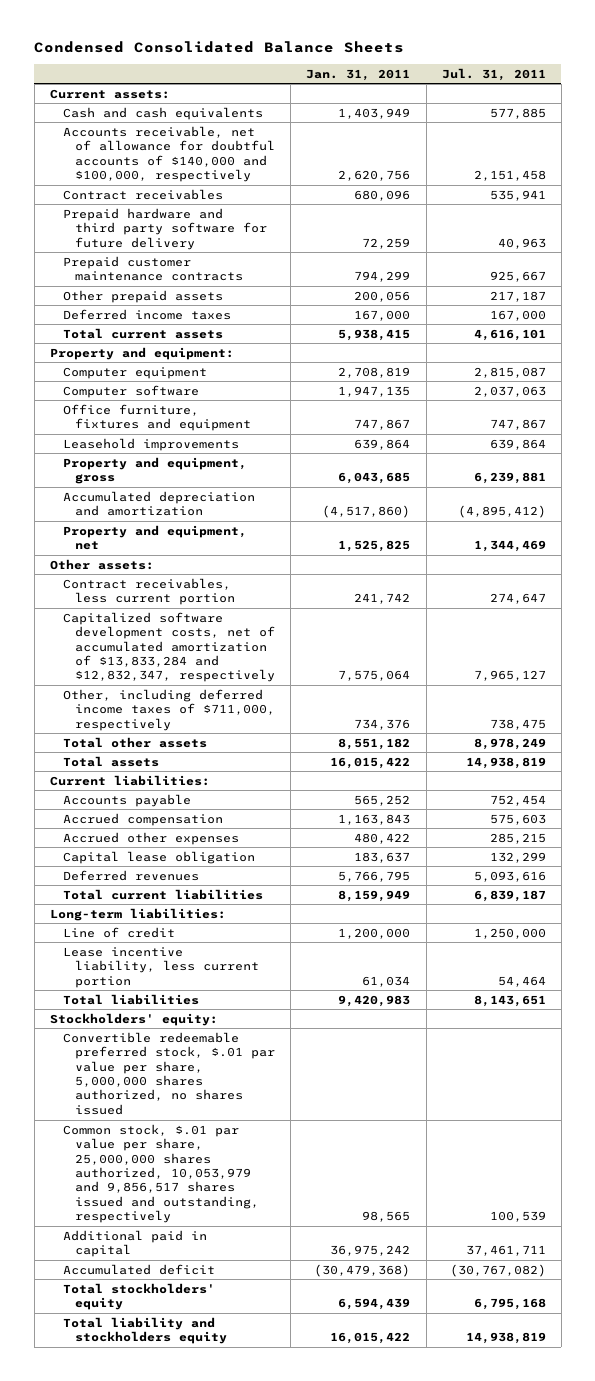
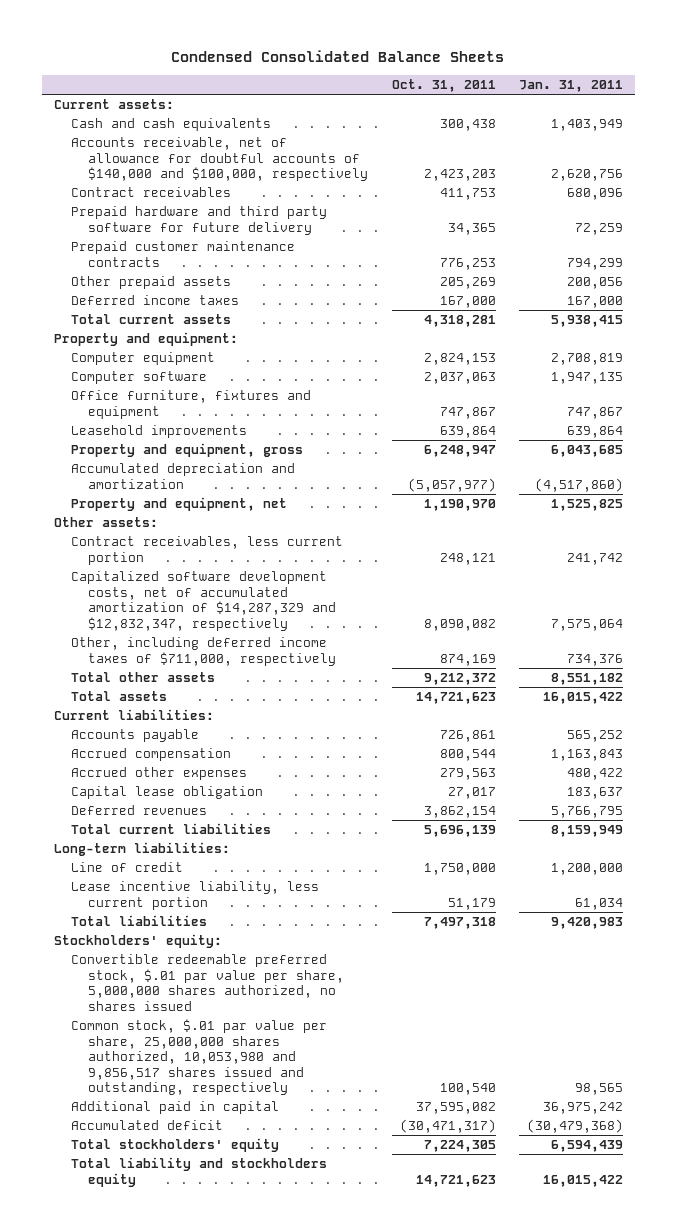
[441,67,546,81] Jul. 31, 2011 -> none
none -> [391,78,496,92] Oct. 31, 2011
[62,611,276,683] Capitalized software development costs, net of accumulated amortization of $13,833,284 and $12,832,347, respectively -> [71,571,337,631] Capitalized software development costs, net of accumulated amortization of $14,287,329 and $12,832,347, respectively
[62,1123,260,1224] Common stock, $.01 par value per share, 25,000,000 shares authorized, 10,053,979 and 9,856,517 shares issued and outstanding, respectively -> [71,1019,328,1096] Common stock, $.01 par value per share, 25,000,000 shares authorized, 10,053,980 and 9,856,517 shares issued and outstanding, respectively

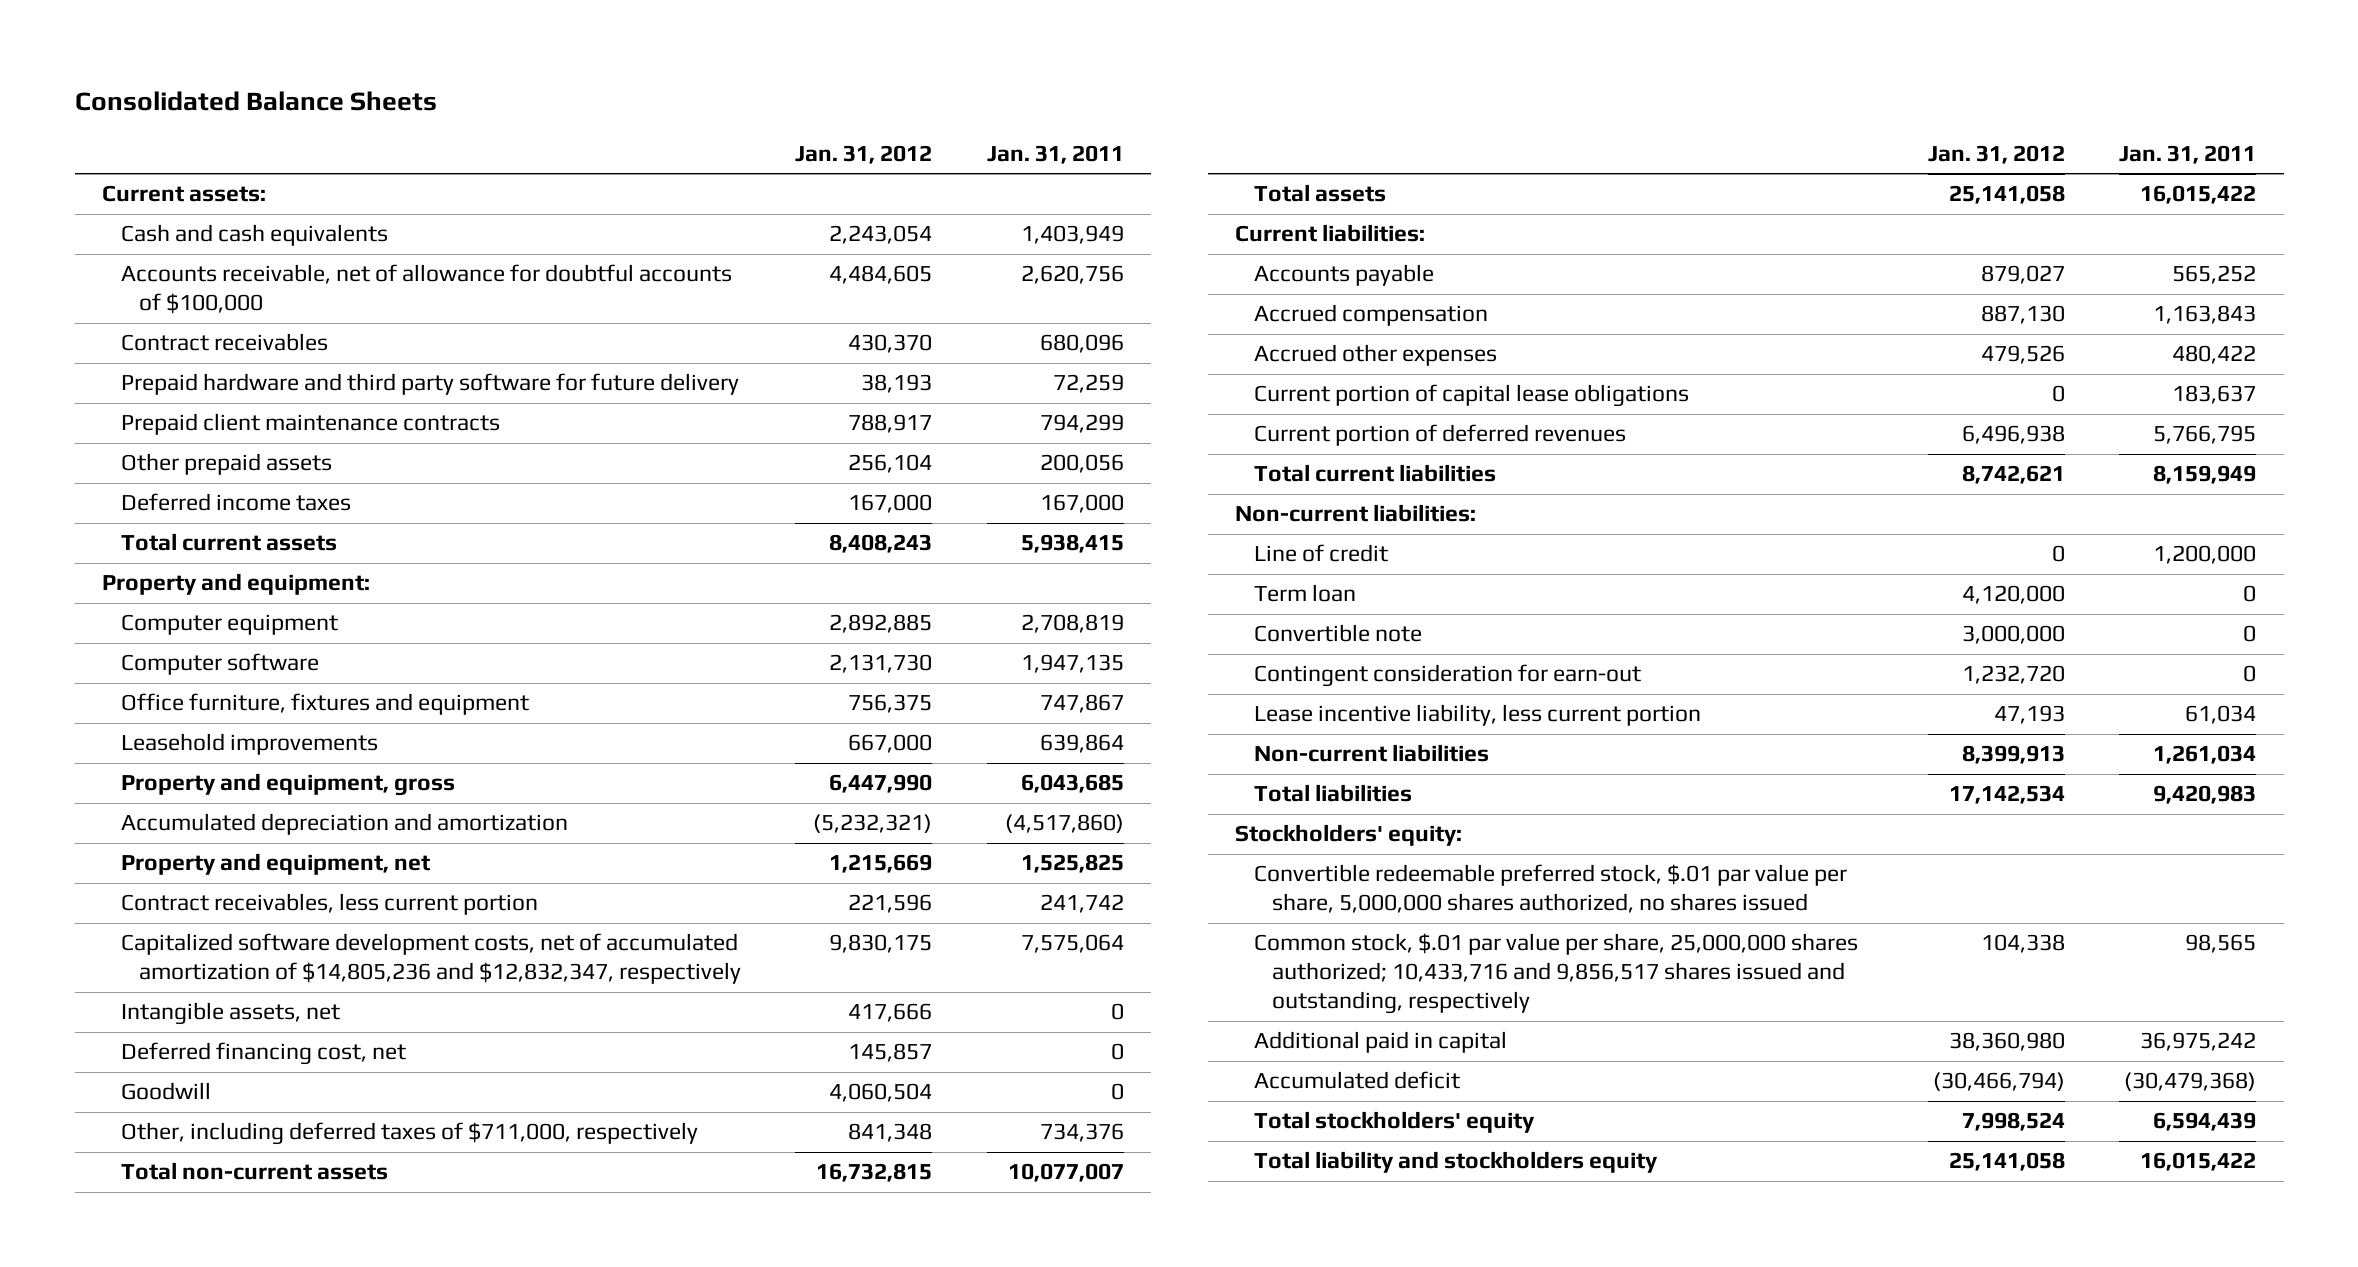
[171,49,505,62] Condensed Consolidated Balance Sheets -> [74,91,437,112] Consolidated Balance Sheets
[391,78,496,92] Oct. 31, 2011 -> none
none -> [795,144,933,164] Jan. 31, 2012
[71,137,369,182] Accounts receivable, net of allowance for doubtful accounts of $140,000 and $100,000, respectively -> [120,264,732,315] Accounts receivable, net of allowance for doubtful accounts of $100,000
[71,241,296,267] Prepaid customer maintenance contracts -> [120,413,500,436] Prepaid client maintenance contracts
[53,517,158,528] Other assets: -> none
[71,672,216,683] Total other assets -> none
[71,571,337,631] Capitalized software development costs, net of accumulated amortization of $14,287,329 and $12,832,347, respectively -> [120,933,742,985] Capitalized software development costs, net of accumulated amortization of $14,805,236 and $12,832,347, respectively
none -> [120,1002,340,1026] Intangible assets, net
none -> [120,1042,406,1066] Deferred financing cost, net
none -> [120,1082,211,1101] Goodwill
[71,637,337,666] Other, including deferred income taxes of $711,000, respectively -> [120,1122,698,1146] Other, including deferred taxes of $711,000, respectively
none -> [120,1162,388,1181] Total non-current assets
[71,786,264,800] Capital lease obligation -> [1253,384,1689,408] Current portion of capital lease obligations
[71,805,208,816] Deferred revenues -> [1253,424,1626,447] Current portion of deferred revenues
[53,842,230,857] Long-term liabilities: -> [1234,504,1476,523] Non-current liabilities:
none -> [1253,584,1356,603] Term loan
none -> [1253,624,1422,643] Convertible note
none -> [1253,664,1641,688] Contingent consideration for earn-out
none -> [1253,744,1489,763] Non-current liabilities
[71,1019,328,1096] Common stock, $.01 par value per share, 25,000,000 shares authorized, 10,053,980 and 9,856,517 shares issued and outstanding, respectively -> [1253,933,1858,1015] Common stock, $.01 par value per share, 25,000,000 shares authorized; 10,433,716 and 9,856,517 shares issued and outstanding, respectively

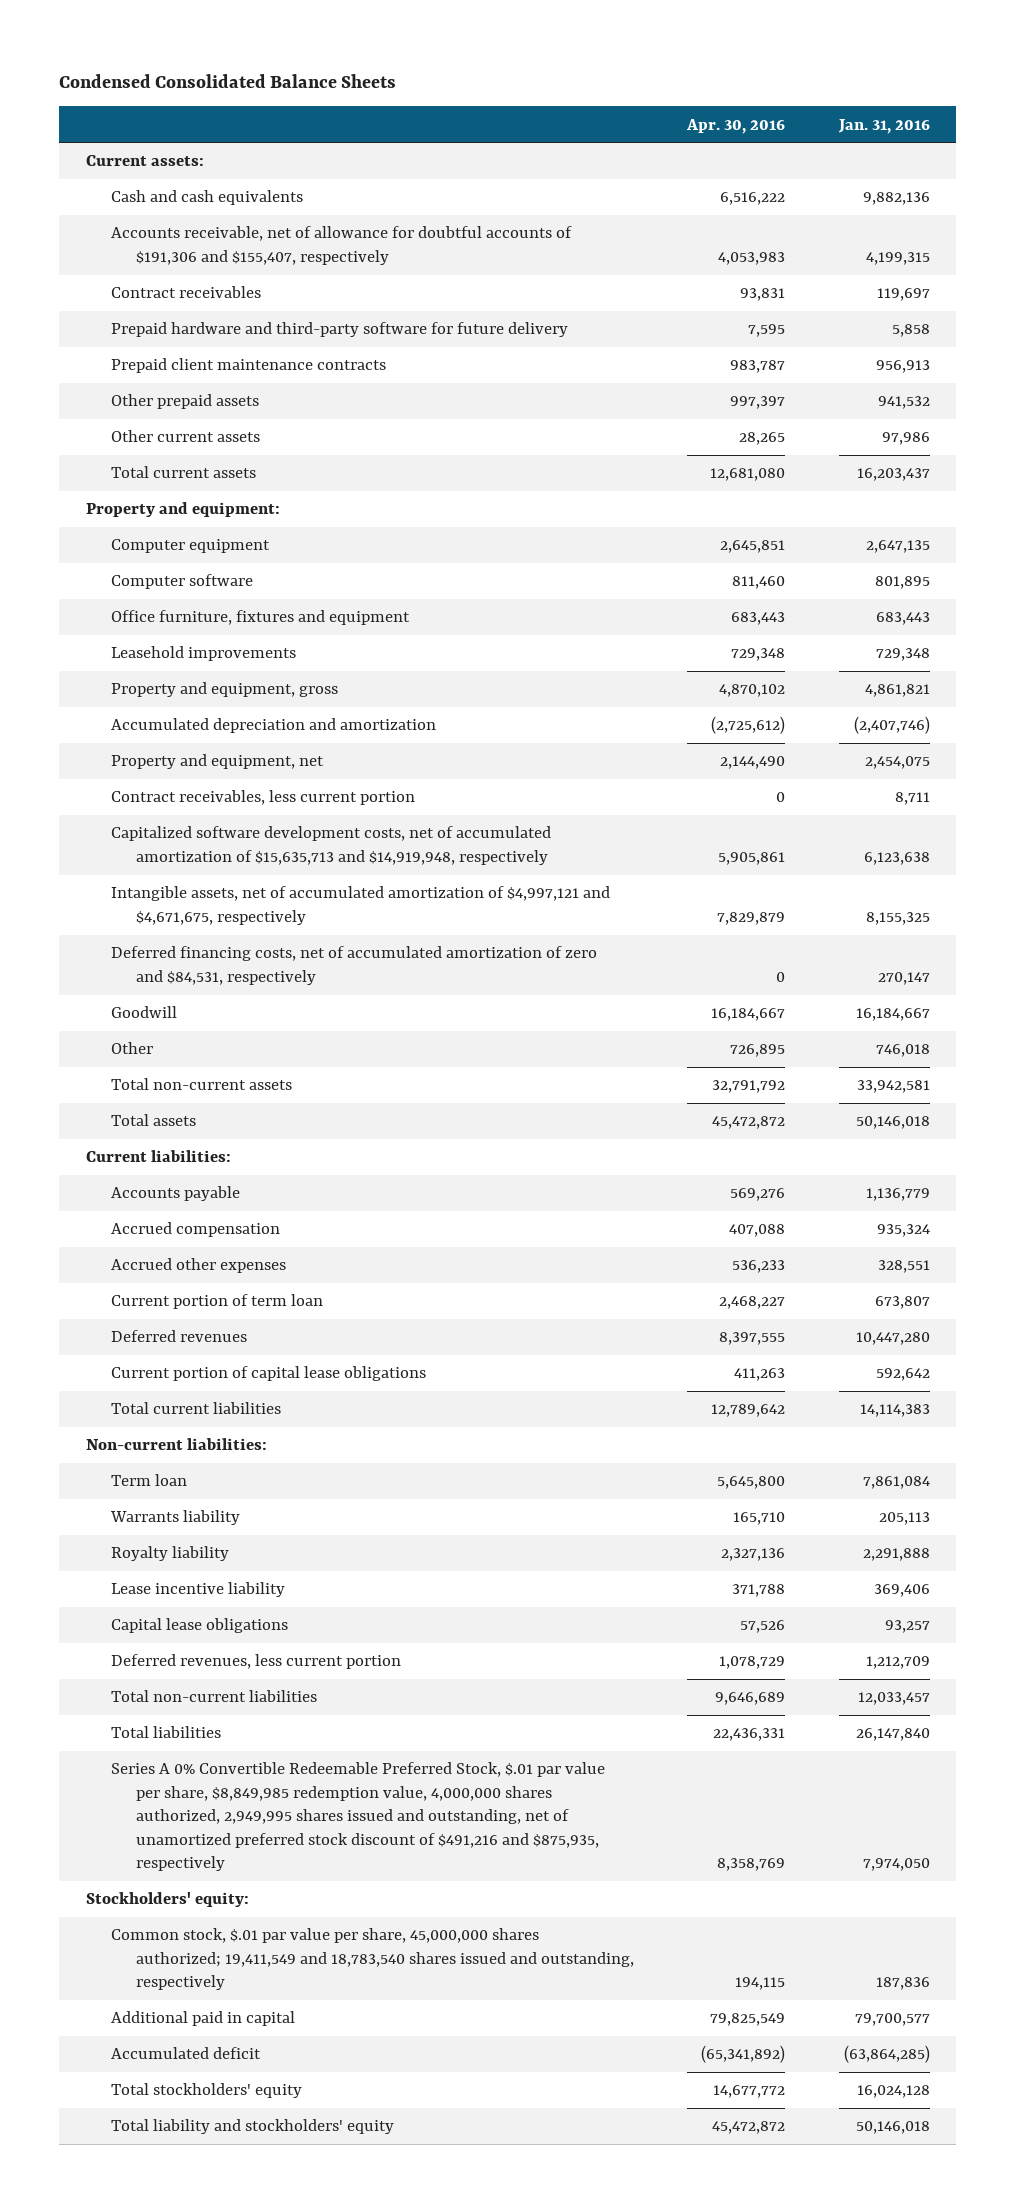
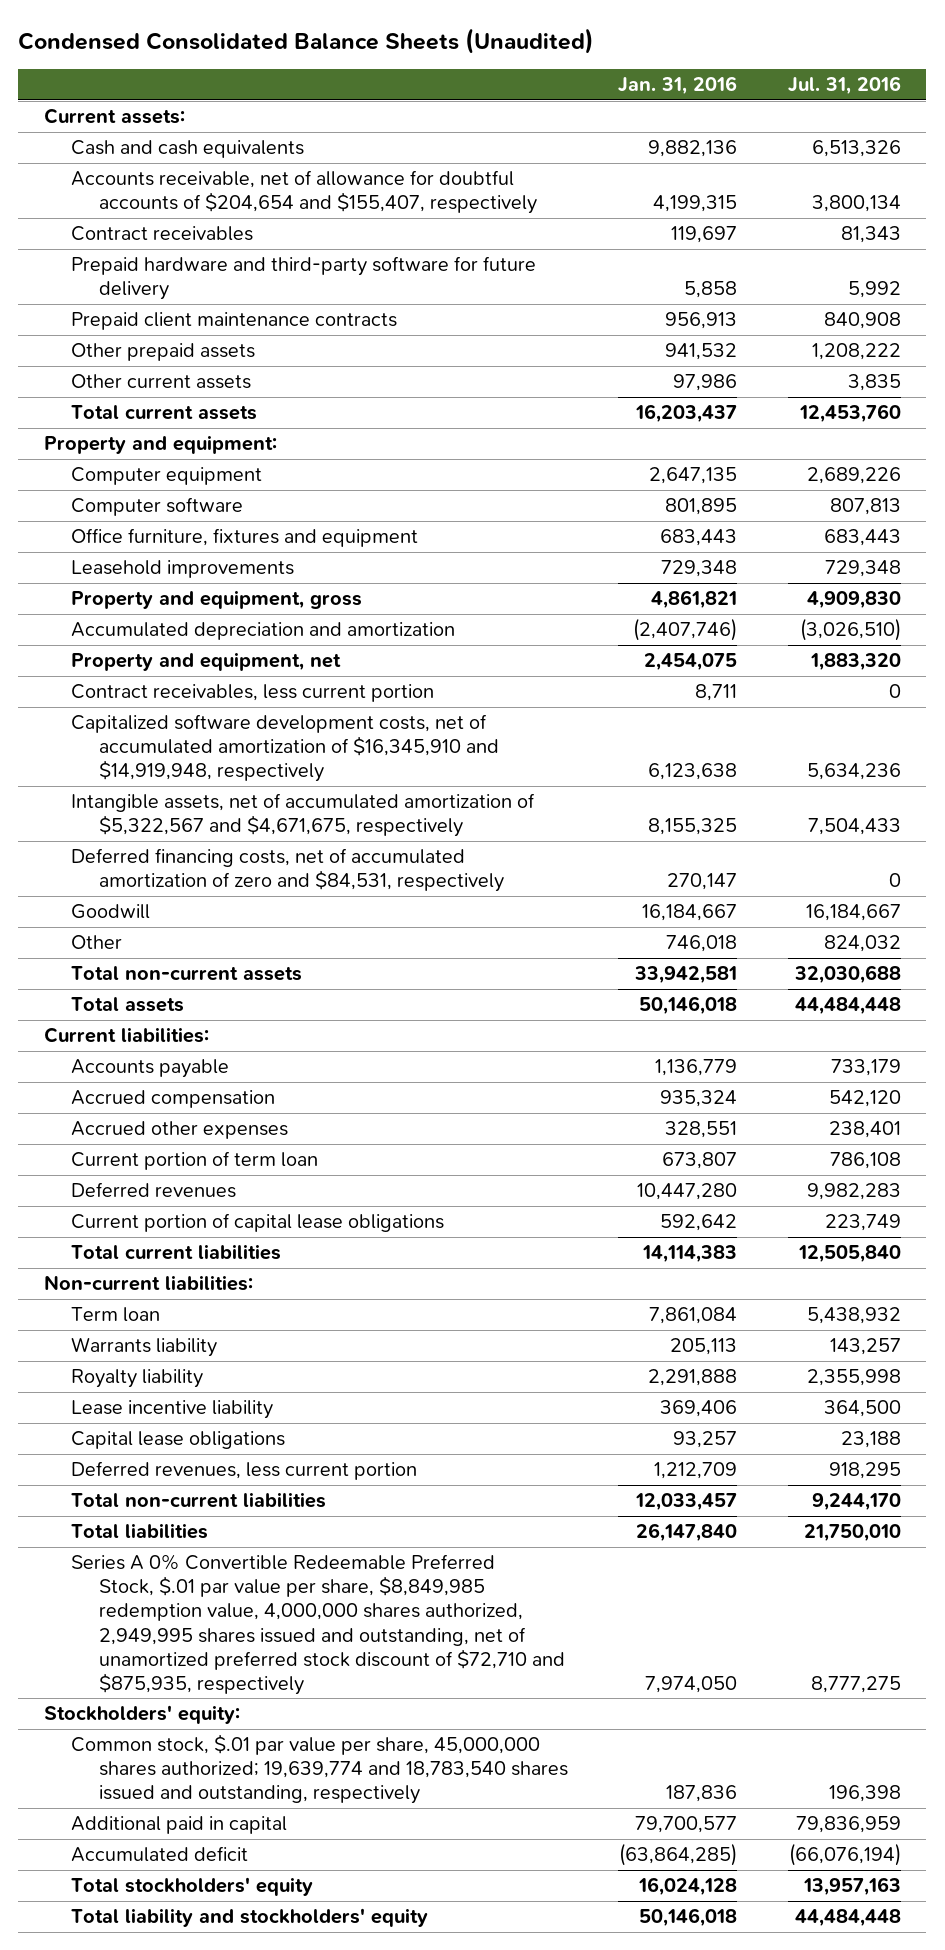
[59,73,397,88] Condensed Consolidated Balance Sheets -> [18,28,595,55] Condensed Consolidated Balance Sheets (Unaudited)
[686,118,786,134] Apr. 30, 2016 -> none
none -> [788,76,902,96] Jul. 31, 2016
[111,226,573,265] Accounts receivable, net of allowance for doubtful accounts of $191,306 and $155,407, respectively -> [71,170,537,215] Accounts receivable, net of allowance for doubtful accounts of $204,654 and $155,407, respectively
[111,826,552,865] Capitalized software development costs, net of accumulated amortization of $15,635,713 and $14,919,948, respectively -> [71,714,499,783] Capitalized software development costs, net of accumulated amortization of $16,345,910 and $14,919,948, respectively
[111,886,611,925] Intangible assets, net of accumulated amortization of $4,997,121 and $4,671,675, respectively -> [71,793,536,838] Intangible assets, net of accumulated amortization of $5,322,567 and $4,671,675, respectively
[111,1762,606,1872] Series A 0% Convertible Redeemable Preferred Stock, $.01 par value per share, $8,849,985 redemption value, 4,000,000 shares authorized, 2,949,995 shares issued and outstanding, net of unamortized preferred stock discount of $491,216 and $875,935, respectively -> [71,1554,565,1695] Series A 0% Convertible Redeemable Preferred Stock, $.01 par value per share, $8,849,985 redemption value, 4,000,000 shares authorized, 2,949,995 shares issued and outstanding, net of unamortized preferred stock discount of $72,710 and $875,935, respectively
[111,1928,635,1991] Common stock, $.01 par value per share, 45,000,000 shares authorized; 19,411,549 and 18,783,540 shares issued and outstanding, respectively -> [71,1734,568,1805] Common stock, $.01 par value per share, 45,000,000 shares authorized; 19,639,774 and 18,783,540 shares issued and outstanding, respectively

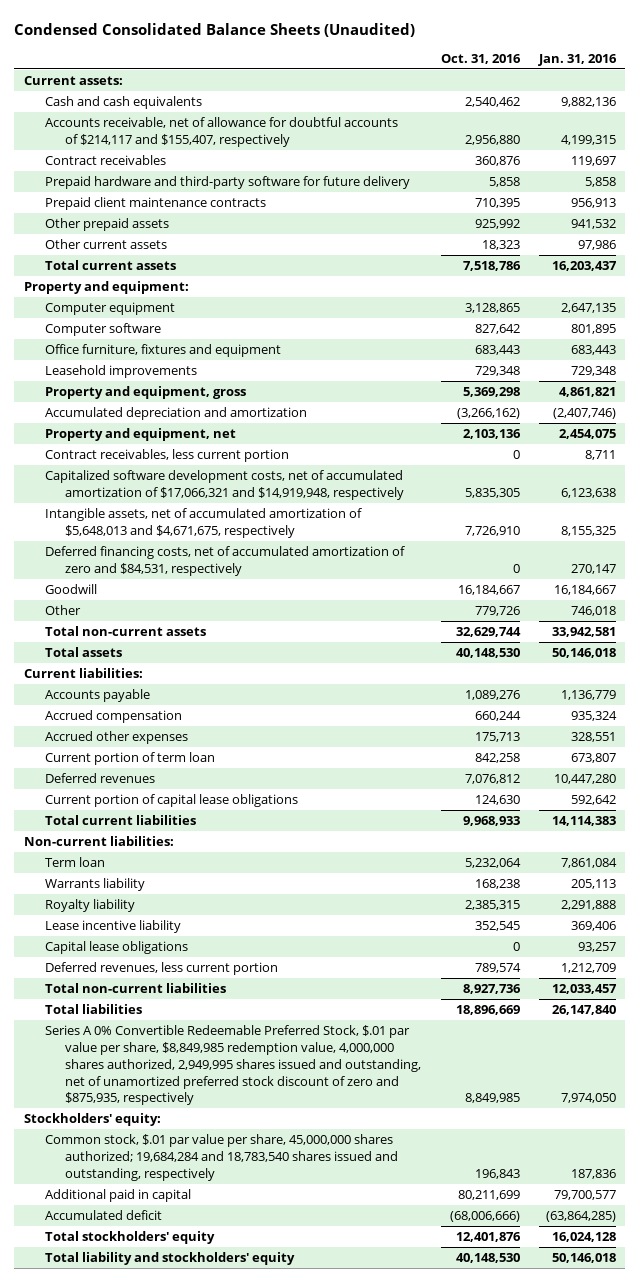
[788,76,902,96] Jul. 31, 2016 -> none
none -> [440,54,521,65] Oct. 31, 2016
[71,170,537,215] Accounts receivable, net of allowance for doubtful accounts of $204,654 and $155,407, respectively -> [44,117,398,147] Accounts receivable, net of allowance for doubtful accounts of $214,117 and $155,407, respectively
[71,714,499,783] Capitalized software development costs, net of accumulated amortization of $16,345,910 and $14,919,948, respectively -> [44,470,405,500] Capitalized software development costs, net of accumulated amortization of $17,066,321 and $14,919,948, respectively
[71,793,536,838] Intangible assets, net of accumulated amortization of $5,322,567 and $4,671,675, respectively -> [44,508,362,538] Intangible assets, net of accumulated amortization of $5,648,013 and $4,671,675, respectively
[71,1554,565,1695] Series A 0% Convertible Redeemable Preferred Stock, $.01 par value per share, $8,849,985 redemption value, 4,000,000 shares authorized, 2,949,995 shares issued and outstanding, net of unamortized preferred stock discount of $72,710 and $875,935, respectively -> [44,1025,422,1106] Series A 0% Convertible Redeemable Preferred Stock, $.01 par value per share, $8,849,985 redemption value, 4,000,000 shares authorized, 2,949,995 shares issued and outstanding, net of unamortized preferred stock discount of zero and $875,935, respectively
[71,1734,568,1805] Common stock, $.01 par value per share, 45,000,000 shares authorized; 19,639,774 and 18,783,540 shares issued and outstanding, respectively -> [44,1134,399,1181] Common stock, $.01 par value per share, 45,000,000 shares authorized; 19,684,284 and 18,783,540 shares issued and outstanding, respectively

